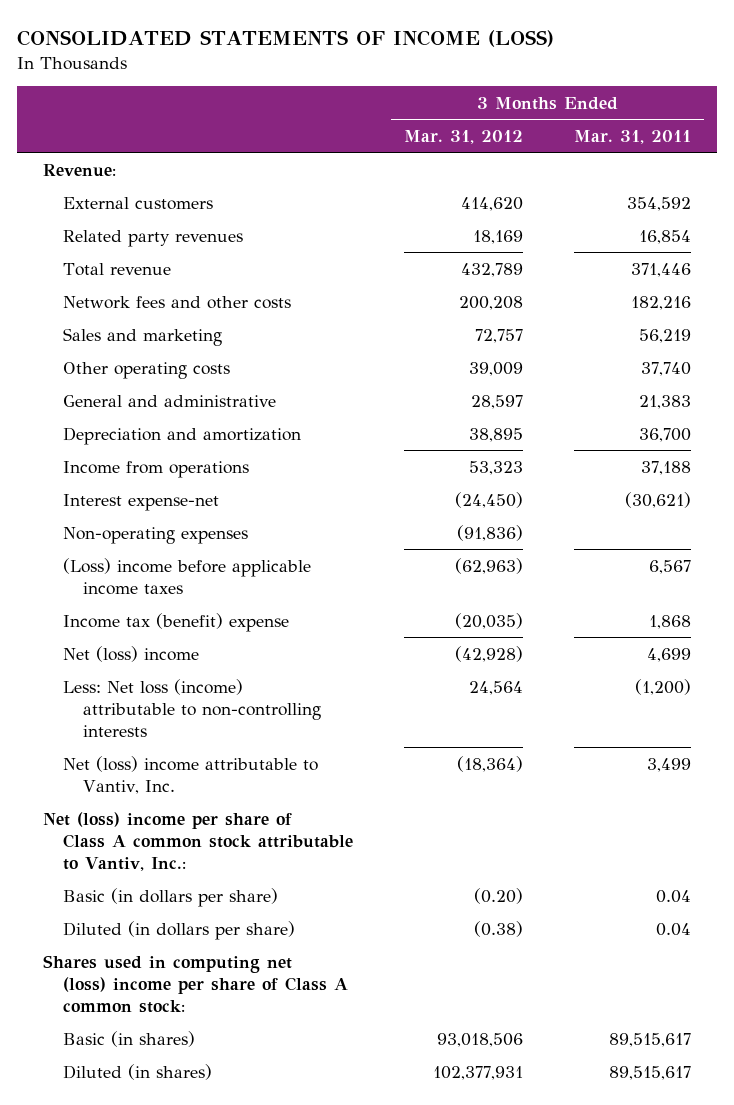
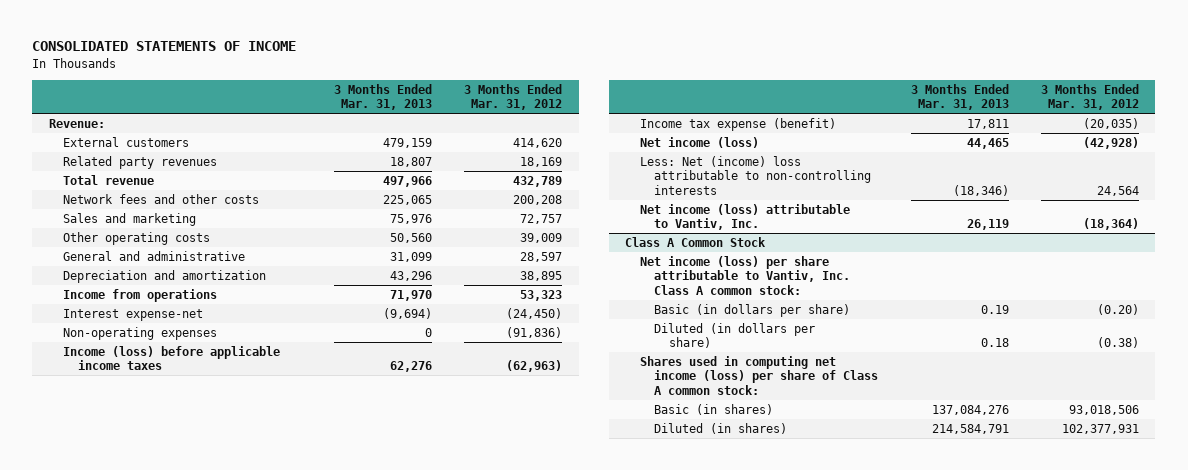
[17,29,555,47] CONSOLIDATED STATEMENTS OF INCOME (LOSS) -> [32,41,297,52] CONSOLIDATED STATEMENTS OF INCOME
[574,129,692,144] Mar. 31, 2011 -> none
none -> [334,83,433,111] 3 Months Ended Mar. 31, 2013
[62,557,311,595] (Loss) income before applicable income taxes -> [63,345,281,371] Income (loss) before applicable income taxes
[62,612,289,632] Income tax (benefit) expense -> [639,117,836,131] Income tax expense (benefit)
[62,645,199,662] Net (loss) income -> [639,136,759,148] Net income (loss)
[62,678,322,738] Less: Net loss (income) attributable to non-controlling interests -> [639,155,872,196] Less: Net (income) loss attributable to non-controlling interests
[62,755,318,794] Net (loss) income attributable to Vantiv, Inc. -> [639,203,850,231] Net income (loss) attributable to Vantiv, Inc.
none -> [625,236,767,247] Class A Common Stock
[42,811,353,872] Net (loss) income per share of Class A common stock attributable to Vantiv, Inc.: -> [639,255,851,296] Net income (loss) per share attributable to Vantiv, Inc. Class A common stock:
[42,954,348,1014] Shares used in computing net (loss) income per share of Class A common stock: -> [639,355,879,396] Shares used in computing net income (loss) per share of Class A common stock:

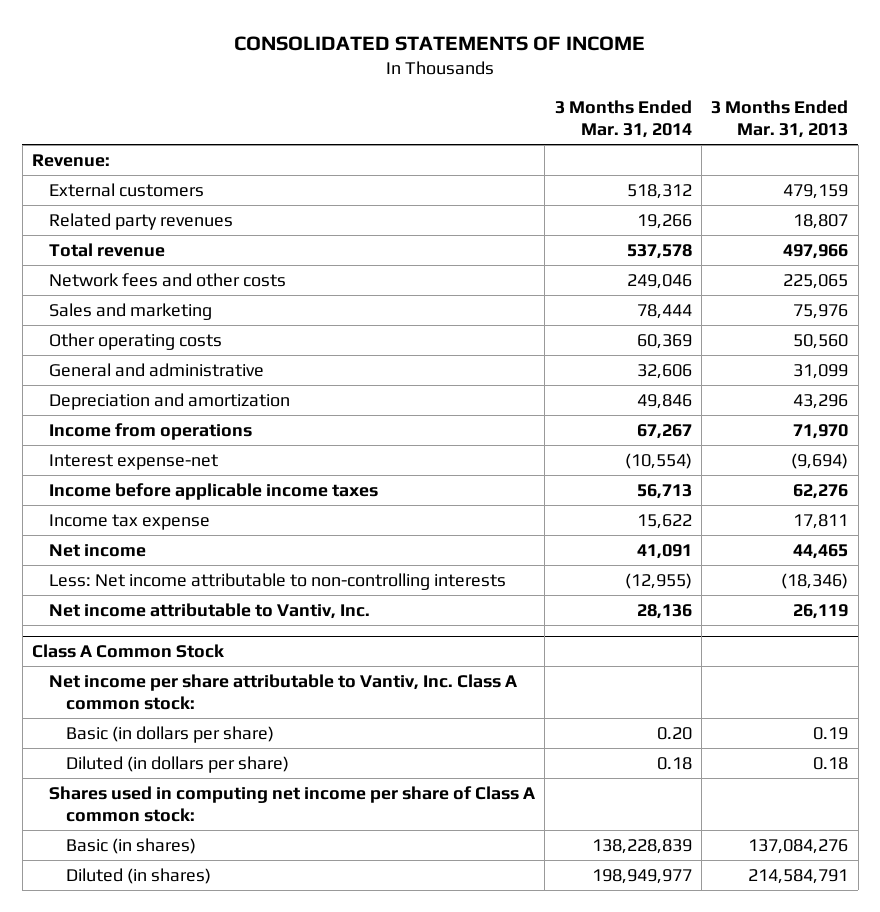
[464,83,563,111] 3 Months Ended Mar. 31, 2012 -> none
none -> [554,99,692,139] 3 Months Ended Mar. 31, 2014
[63,326,218,340] Non-operating expenses -> none
[63,345,281,371] Income (loss) before applicable income taxes -> [48,482,378,500] Income before applicable income taxes
[639,117,836,131] Income tax expense (benefit) -> [48,513,210,530] Income tax expense
[639,136,759,148] Net income (loss) -> [48,543,146,557] Net income
[639,155,872,196] Less: Net (income) loss attributable to non-controlling interests -> [48,572,506,590] Less: Net income attributable to non-controlling interests
[639,203,850,231] Net income (loss) attributable to Vantiv, Inc. -> [48,602,370,619] Net income attributable to Vantiv, Inc.
[639,255,851,296] Net income (loss) per share attributable to Vantiv, Inc. Class A common stock: -> [48,673,517,711] Net income per share attributable to Vantiv, Inc. Class A common stock:
[639,355,879,396] Shares used in computing net income (loss) per share of Class A common stock: -> [48,785,535,823] Shares used in computing net income per share of Class A common stock:

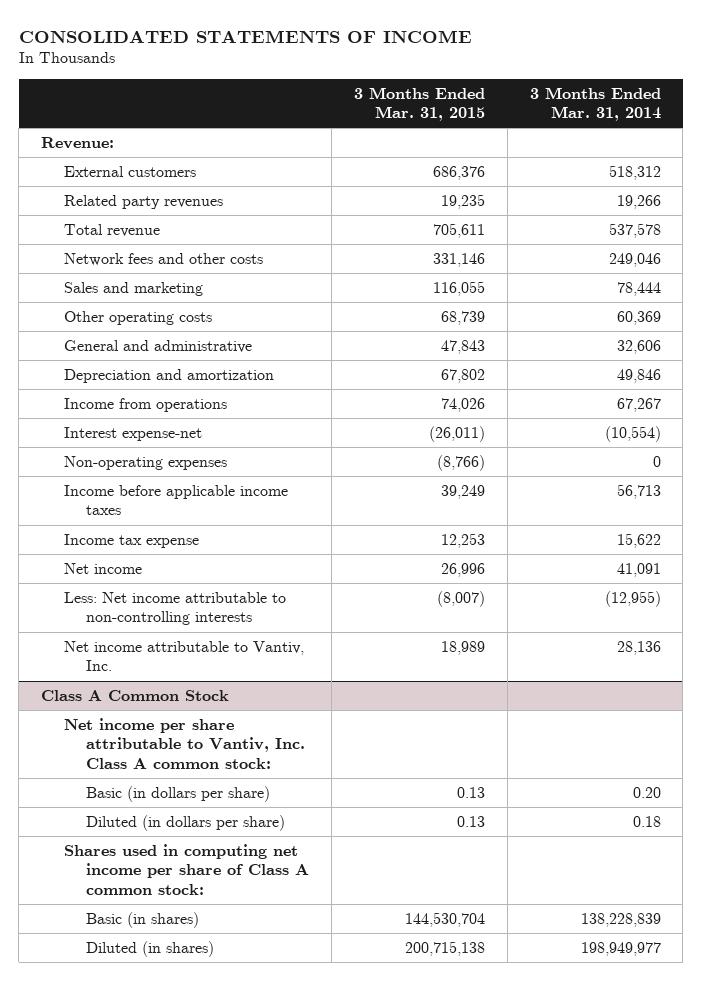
[711,99,849,139] 3 Months Ended Mar. 31, 2013 -> none
none -> [354,86,486,121] 3 Months Ended Mar. 31, 2015
none -> [63,455,227,470] Non-operating expenses

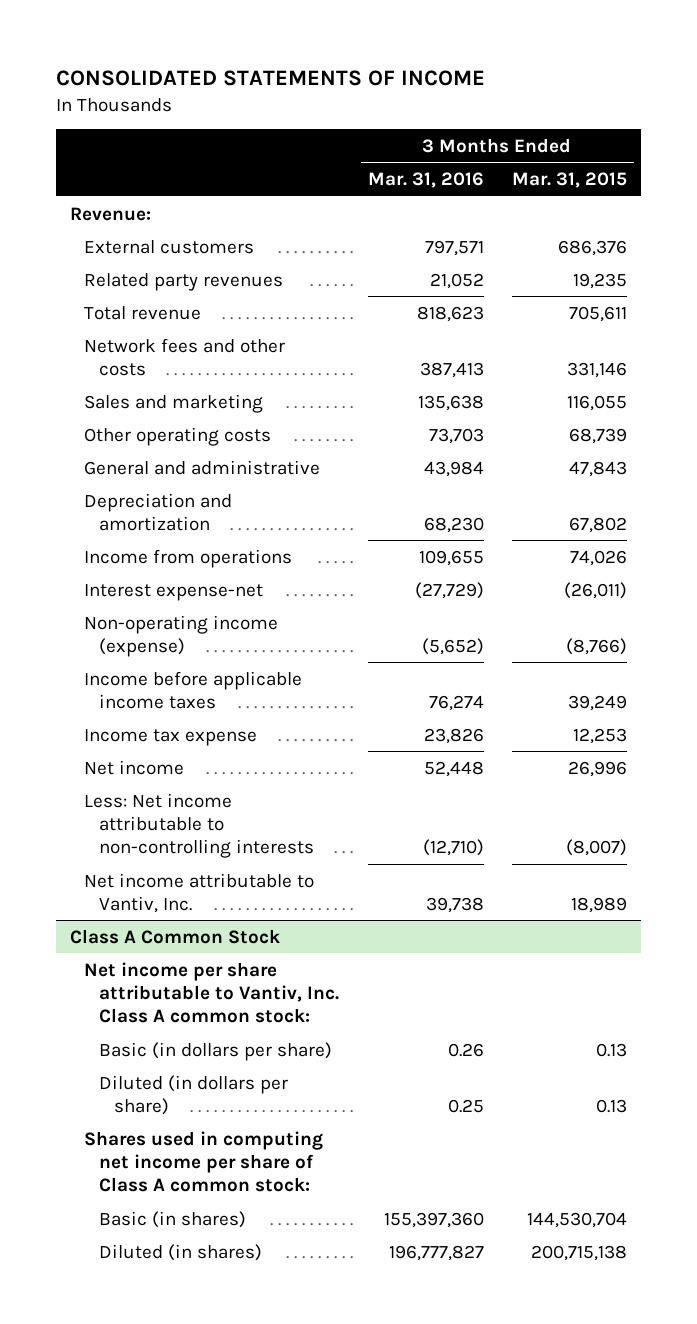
[529,86,661,121] 3 Months Ended Mar. 31, 2014 -> none
none -> [367,172,484,189] Mar. 31, 2016
[63,455,227,470] Non-operating expenses -> [84,614,279,657] Non-operating income (expense)

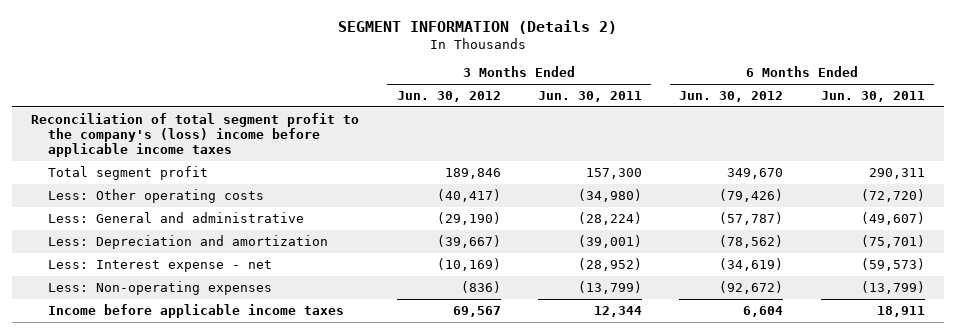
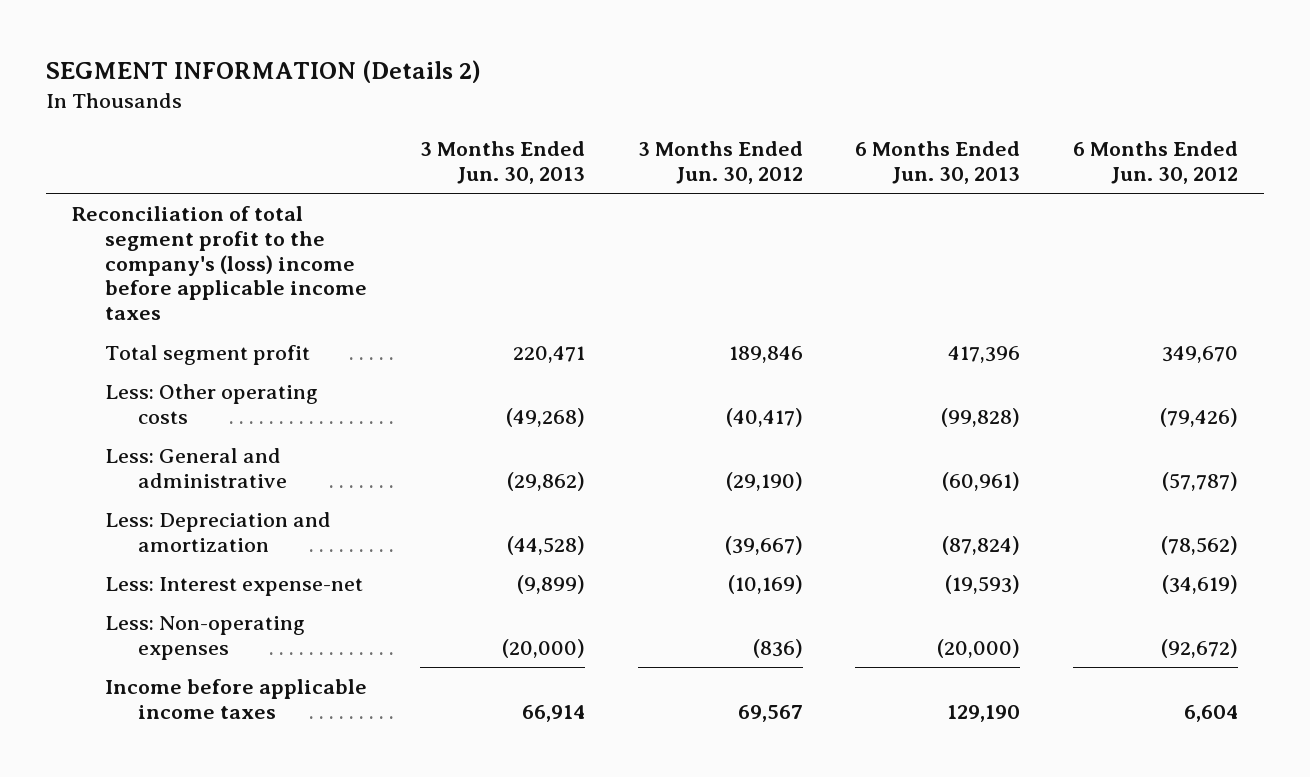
[538,91,643,103] Jun. 30, 2011 -> none
[820,91,925,103] Jun. 30, 2011 -> none
none -> [420,141,586,184] 3 Months Ended Jun. 30, 2013
none -> [855,141,1021,184] 6 Months Ended Jun. 30, 2013
[48,259,273,272] Less: Interest expense - net -> [105,577,364,597] Less: Interest expense-net

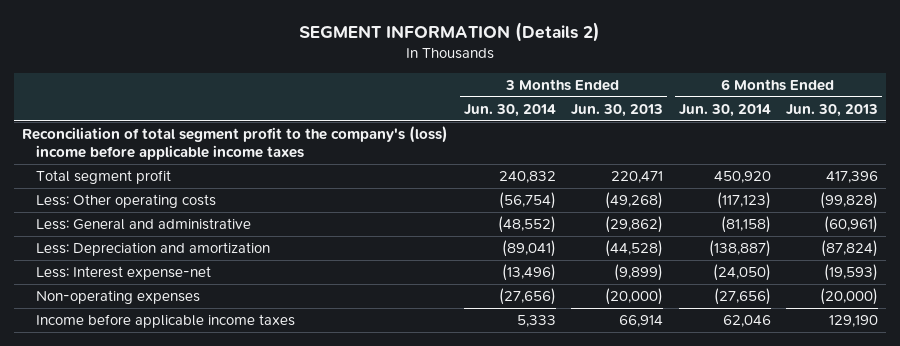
[637,141,803,184] 3 Months Ended Jun. 30, 2012 -> none
[1073,141,1239,184] 6 Months Ended Jun. 30, 2012 -> none
none -> [463,103,556,117] Jun. 30, 2014
none -> [678,103,771,117] Jun. 30, 2014
[105,616,306,660] Less: Non-operating expenses -> [36,290,201,305] Non-operating expenses

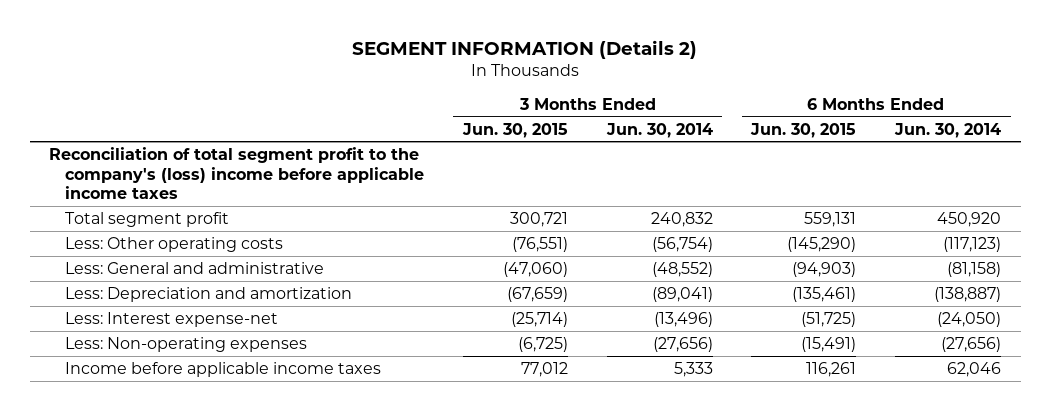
[571,103,664,117] Jun. 30, 2013 -> none
[786,103,879,117] Jun. 30, 2013 -> none
none -> [461,122,568,138] Jun. 30, 2015
none -> [750,122,857,138] Jun. 30, 2015
[36,290,201,305] Non-operating expenses -> [65,336,308,352] Less: Non-operating expenses

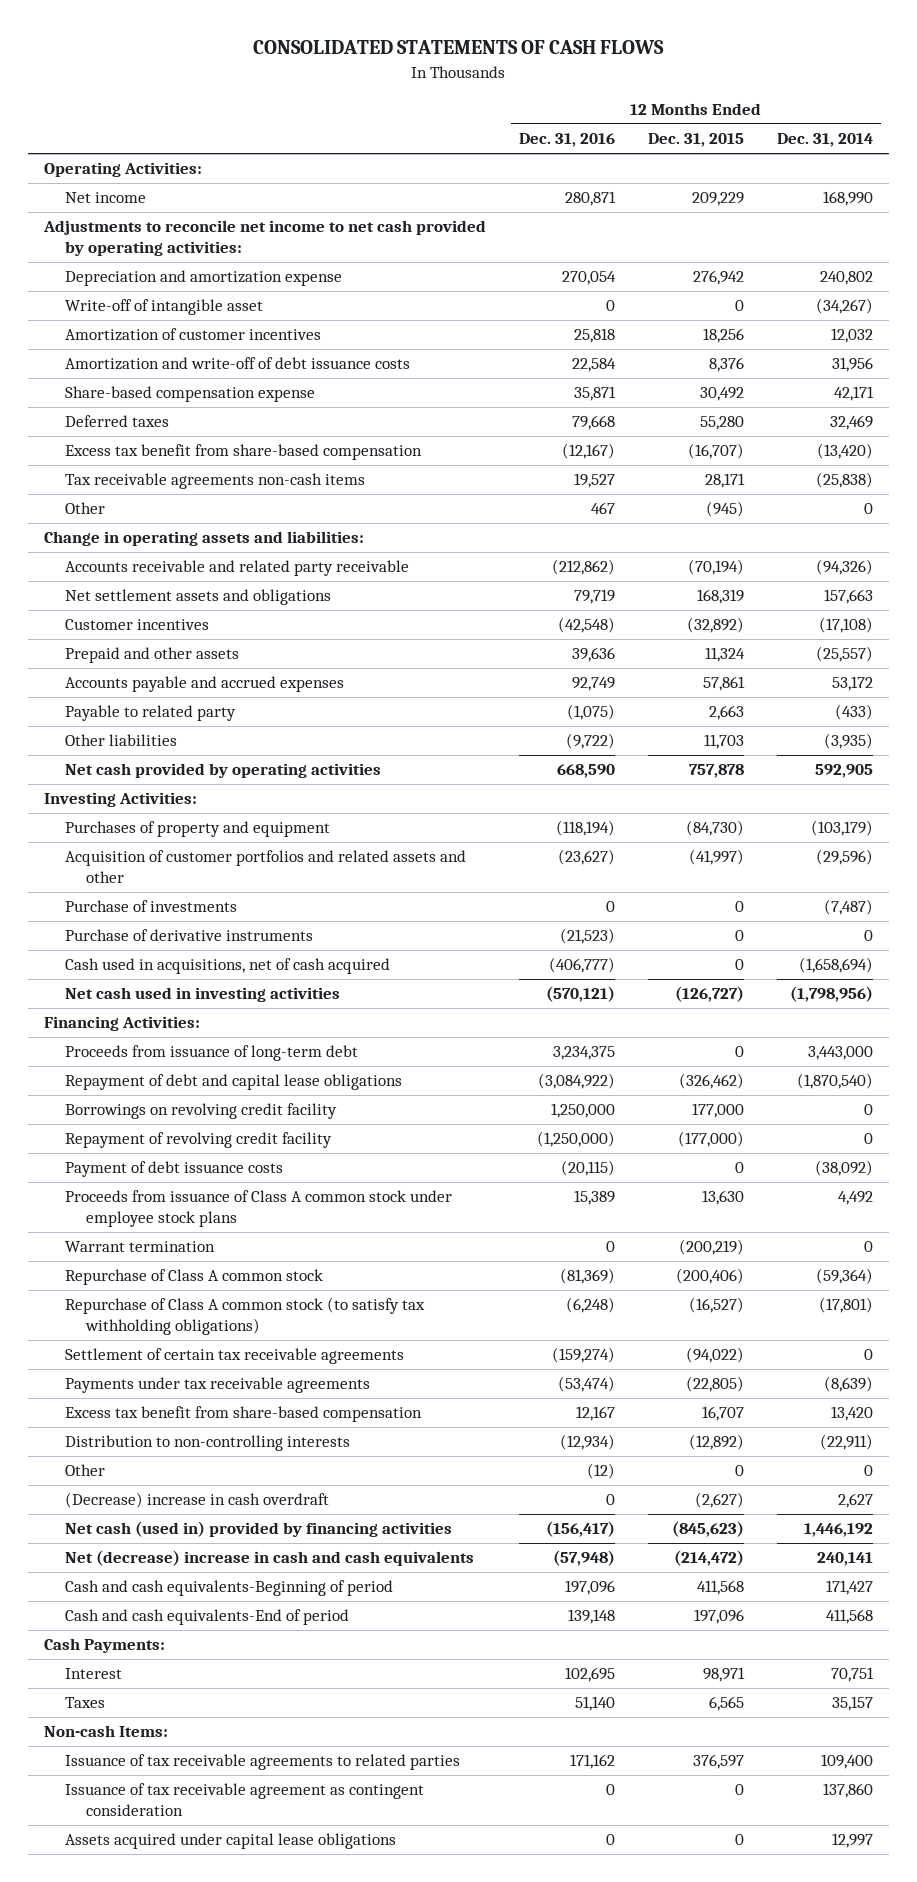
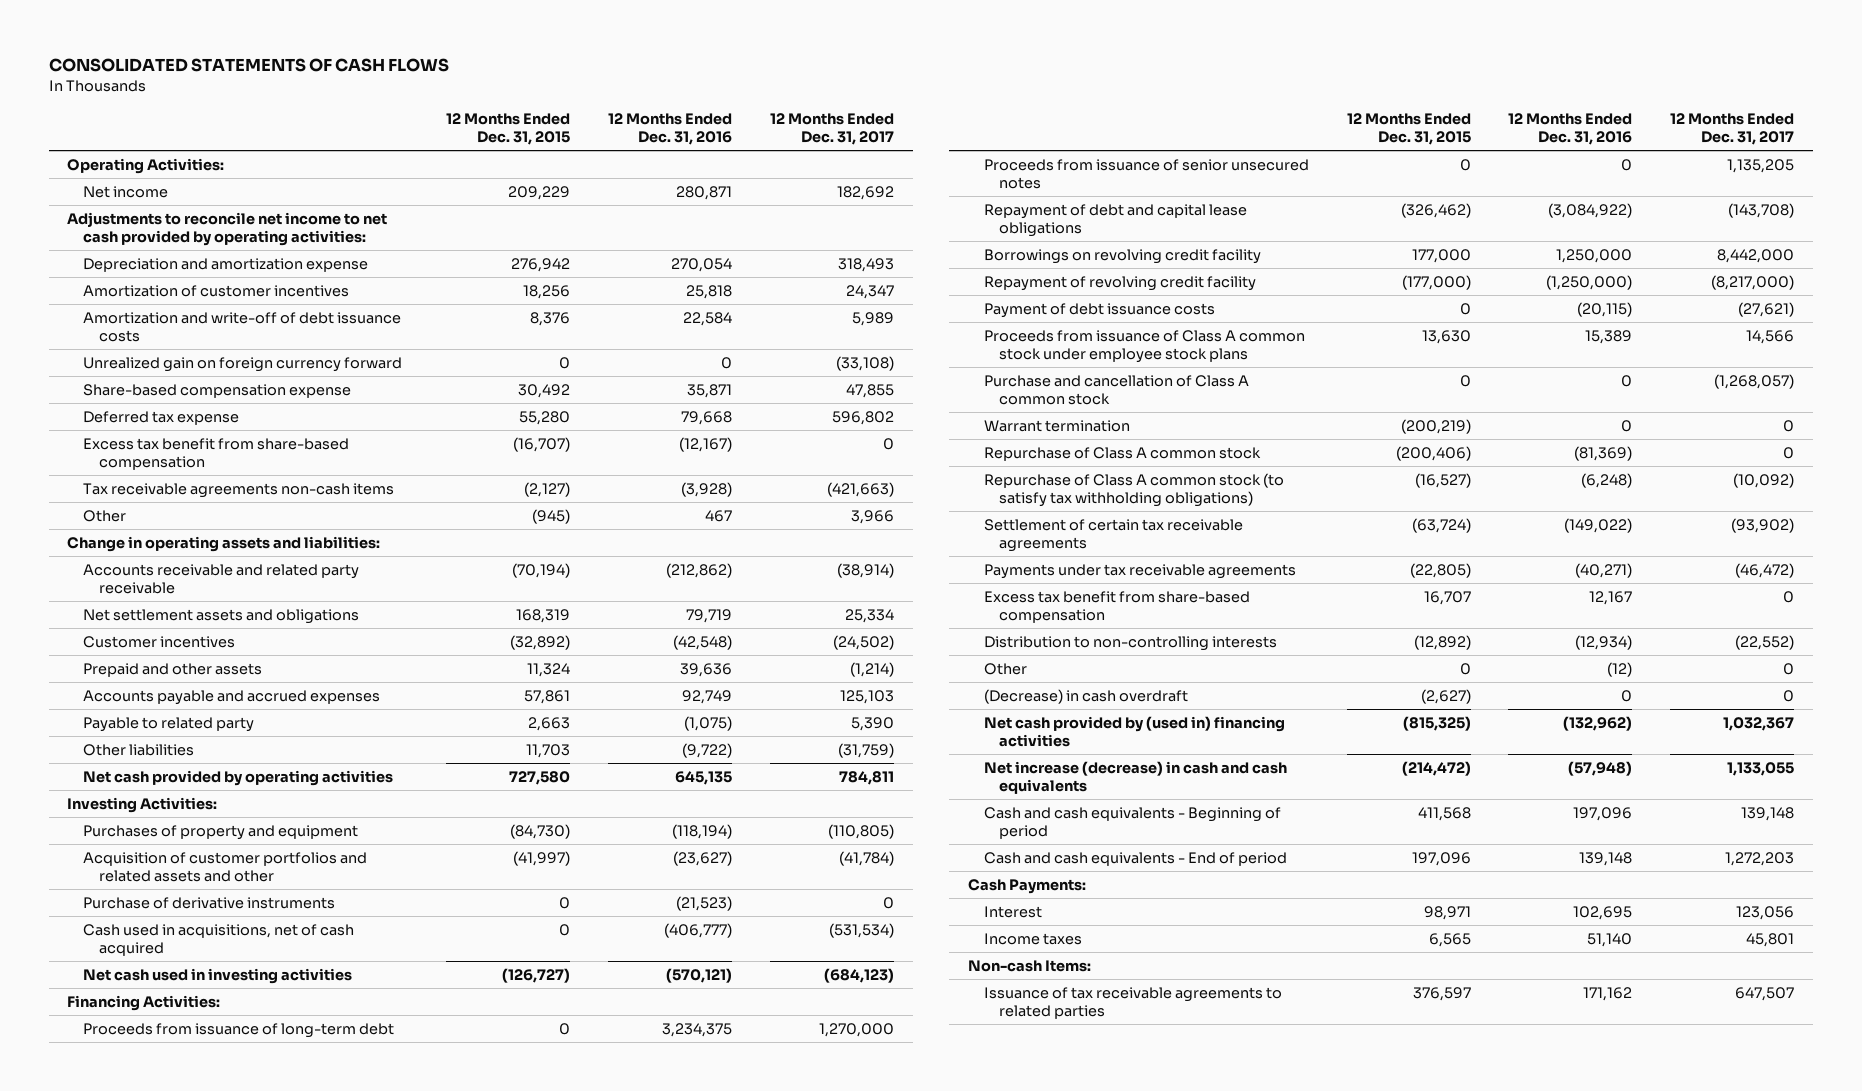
[776,133,873,148] Dec. 31, 2014 -> none
none -> [769,112,894,146] 12 Months Ended Dec. 31, 2017
[64,299,263,316] Write-off of intangible asset -> none
none -> [83,356,403,372] Unrealized gain on foreign currency forward
[64,415,169,428] Deferred taxes -> [83,410,240,425] Deferred tax expense
[573,473,615,489] 19,527 -> [680,481,732,497] (3,928)
[704,473,745,489] 28,171 -> [523,481,570,497] (2,127)
[556,764,615,779] 668,590 -> [674,770,732,785] 645,135
[688,764,744,779] 757,878 -> [508,770,570,785] 727,580
[64,900,237,913] Purchase of investments -> none
none -> [983,158,1309,190] Proceeds from issuance of senior unsecured notes
none -> [983,374,1249,406] Purchase and cancellation of Class A common stock
[551,1347,615,1364] (159,274) -> [1564,517,1633,533] (149,022)
[685,1347,744,1364] (94,022) -> [1411,517,1471,533] (63,724)
[557,1376,615,1393] (53,474) -> [1575,562,1633,578] (40,271)
[64,1492,329,1509] (Decrease) increase in cash overdraft -> [983,688,1188,704] (Decrease) in cash overdraft
[64,1521,452,1538] Net cash (used in) provided by financing activities -> [983,715,1285,748] Net cash provided by (used in) financing activities
[545,1521,615,1538] (156,417) -> [1563,715,1633,731] (132,962)
[671,1521,744,1538] (845,623) -> [1402,715,1471,731] (815,325)
[64,1550,474,1567] Net (decrease) increase in cash and cash equivalents -> [983,760,1287,795] Net increase (decrease) in cash and cash equivalents
[64,1580,393,1597] Cash and cash equivalents-Beginning of period -> [983,806,1281,840] Cash and cash equivalents - Beginning of period
[64,1609,349,1626] Cash and cash equivalents-End of period -> [983,851,1287,866] Cash and cash equivalents - End of period
[64,1697,105,1709] Taxes -> [983,932,1082,945] Income taxes
[64,1783,424,1817] Issuance of tax receivable agreement as contingent consideration -> none
[64,1833,396,1850] Assets acquired under capital lease obligations -> none

